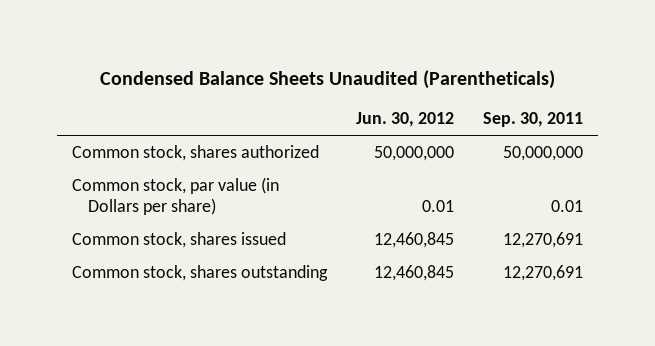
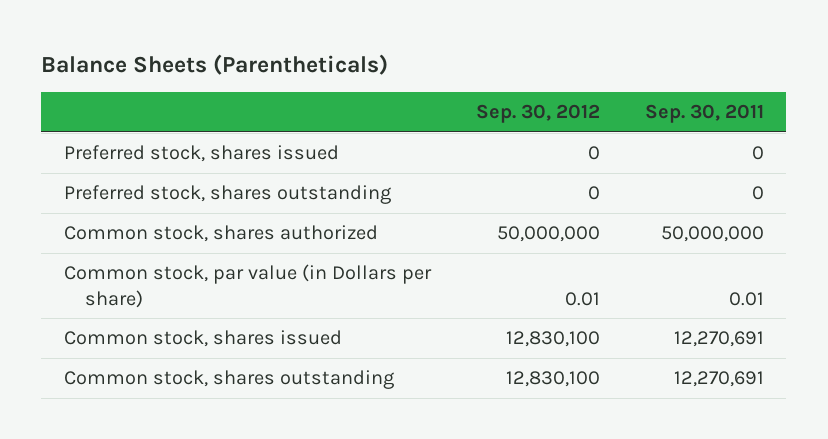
[99,69,555,89] Condensed Balance Sheets Unaudited (Parentheticals) -> [41,54,389,76] Balance Sheets (Parentheticals)
[356,112,455,128] Jun. 30, 2012 -> none
none -> [475,104,600,124] Sep. 30, 2012
none -> [63,145,339,163] Preferred stock, shares issued
none -> [63,185,391,205] Preferred stock, shares outstanding

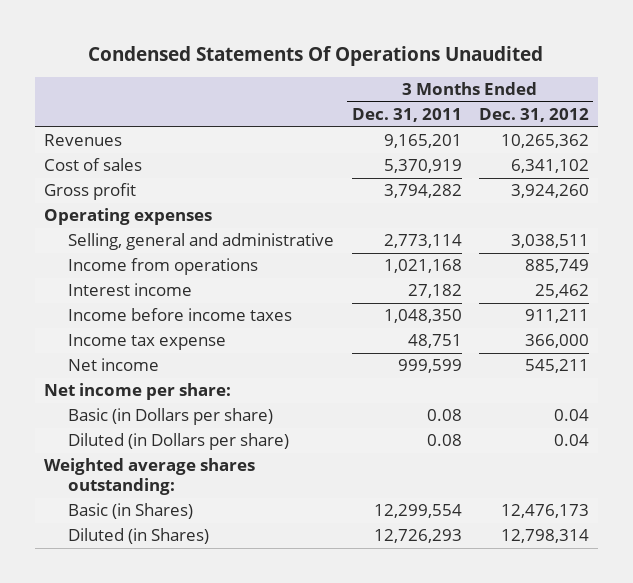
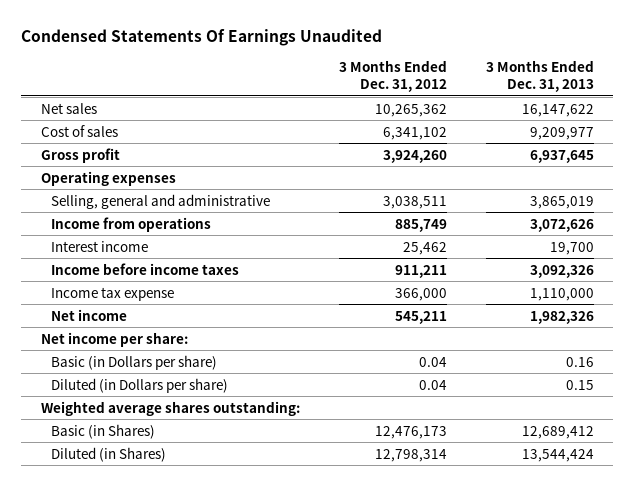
[88,45,544,66] Condensed Statements Of Operations Unaudited -> [21,28,383,46] Condensed Statements Of Earnings Unaudited
[351,108,462,123] Dec. 31, 2011 -> none
none -> [485,59,594,92] 3 Months Ended Dec. 31, 2013
[43,134,122,147] Revenues -> [40,102,97,114] Net sales

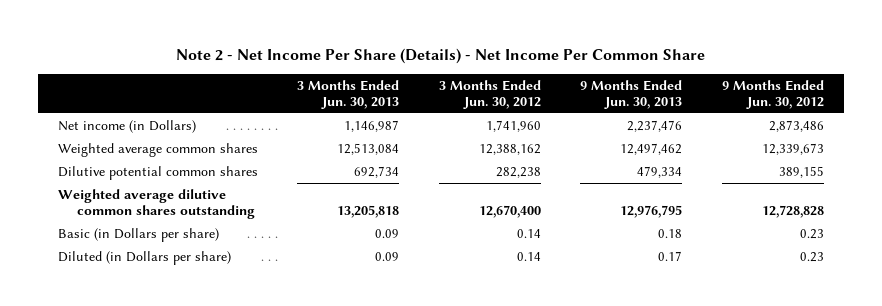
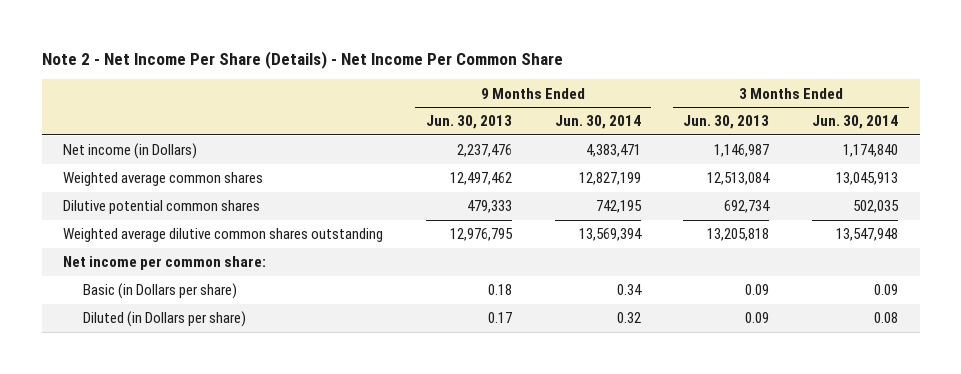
[438,79,541,109] 3 Months Ended Jun. 30, 2012 -> none
[722,79,825,109] 9 Months Ended Jun. 30, 2012 -> none
none -> [554,115,641,130] Jun. 30, 2014
none -> [812,115,899,130] Jun. 30, 2014
[637,165,683,178] 479,334 -> [466,200,512,214] 479,333
none -> [62,256,266,271] Net income per common share:

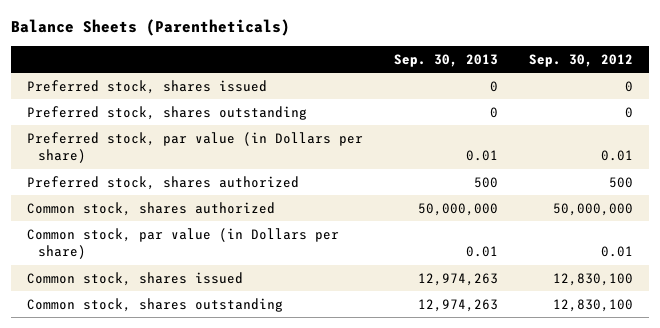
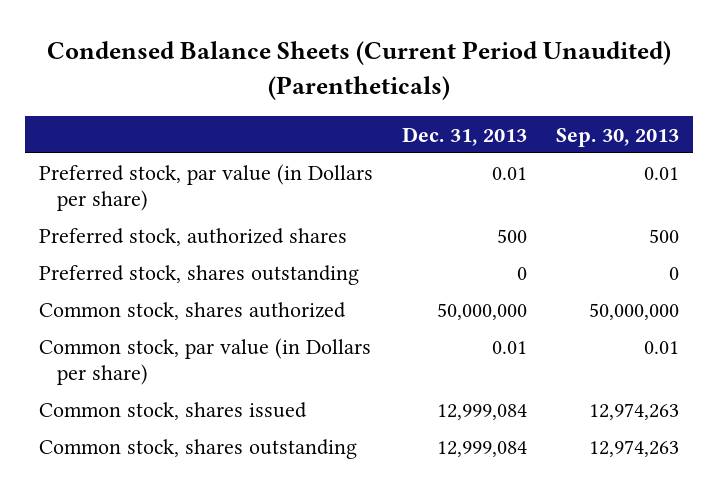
[11,19,291,37] Balance Sheets (Parentheticals) -> [47,41,672,100] Condensed Balance Sheets (Current Period Unaudited) (Parentheticals)
[529,53,634,67] Sep. 30, 2012 -> none
none -> [402,126,528,146] Dec. 31, 2013
[26,79,267,94] Preferred stock, shares issued -> none
[26,175,299,190] Preferred stock, shares authorized -> [39,227,348,246] Preferred stock, authorized shares
[26,105,307,120] Preferred stock, shares outstanding -> [39,264,360,285] Preferred stock, shares outstanding

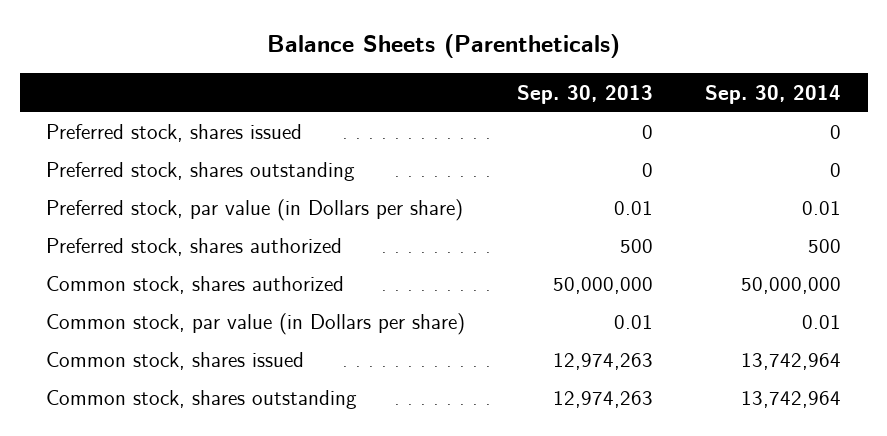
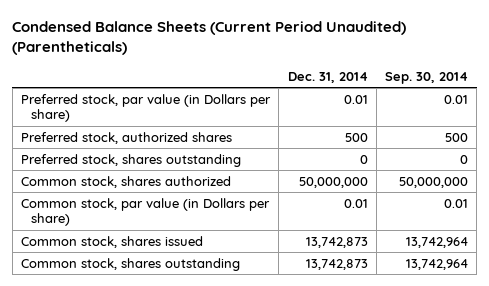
[266,34,620,59] Balance Sheets (Parentheticals) -> [12,21,407,56] Condensed Balance Sheets (Current Period Unaudited) (Parentheticals)
[517,84,654,104] Sep. 30, 2013 -> none
none -> [287,71,368,83] Dec. 31, 2014
[45,123,302,142] Preferred stock, shares issued -> none
[45,237,342,256] Preferred stock, shares authorized -> [21,131,233,144] Preferred stock, authorized shares
[45,161,355,181] Preferred stock, shares outstanding -> [21,153,242,167] Preferred stock, shares outstanding

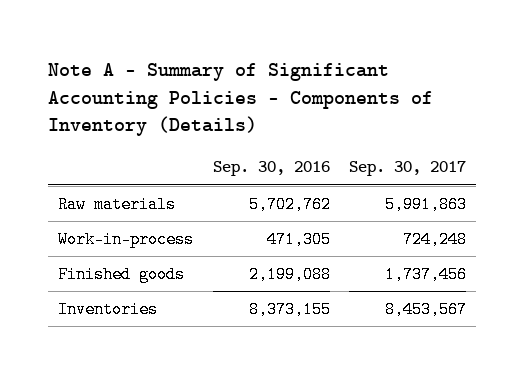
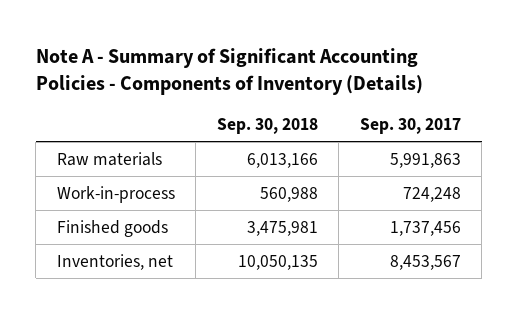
[212,161,330,177] Sep. 30, 2016 -> none
none -> [216,118,318,135] Sep. 30, 2018
[58,301,159,319] Inventories -> [56,253,173,270] Inventories, net

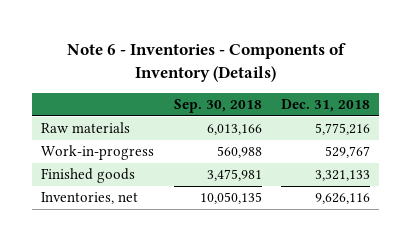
[35,47,423,96] Note A - Summary of Significant Accounting Policies - Components of Inventory (Details) -> [66,42,346,83] Note 6 - Inventories - Components of Inventory (Details)
[359,118,461,135] Sep. 30, 2017 -> none
none -> [280,99,370,113] Dec. 31, 2018
[56,185,175,203] Work-in-process -> [41,145,155,161] Work-in-progress

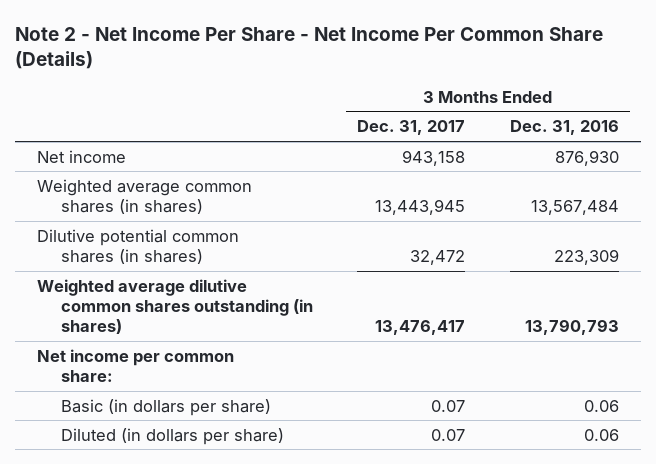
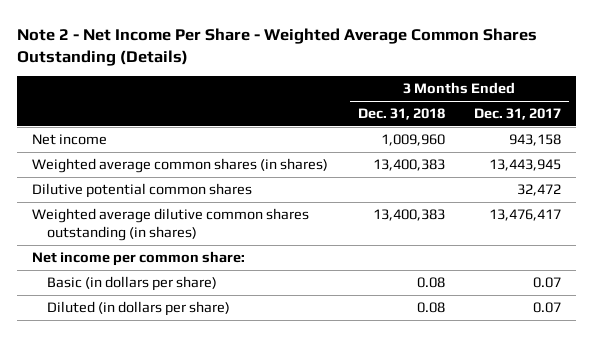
[15,26,604,70] Note 2 - Net Income Per Share - Net Income Per Common Share (Details) -> [17,27,538,66] Note 2 - Net Income Per Share - Weighted Average Common Shares Outstanding (Details)
[509,120,619,136] Dec. 31, 2016 -> none
none -> [357,108,445,121] Dec. 31, 2018
[37,228,240,264] Dilutive potential common shares (in shares) -> [31,183,252,199] Dilutive potential common shares

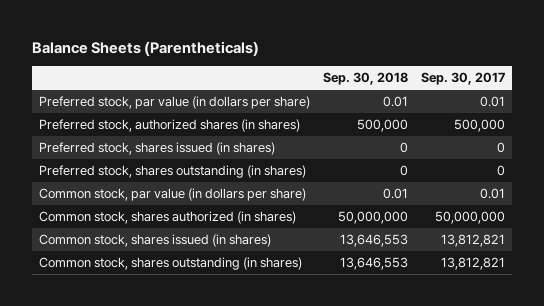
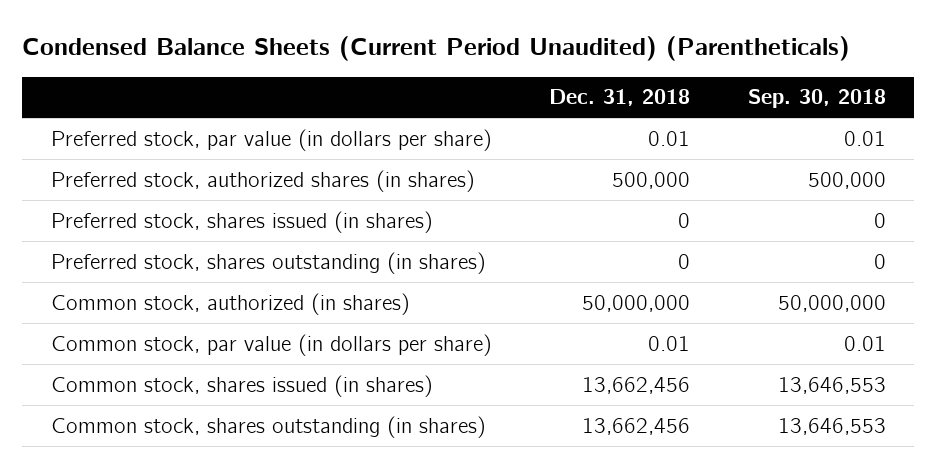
[32,40,260,56] Balance Sheets (Parentheticals) -> [22,36,851,62] Condensed Balance Sheets (Current Period Unaudited) (Parentheticals)
[421,72,506,86] Sep. 30, 2017 -> none
none -> [549,89,691,107] Dec. 31, 2018
none -> [50,292,410,315] Common stock, authorized (in shares)
[38,211,296,225] Common stock, shares authorized (in shares) -> none

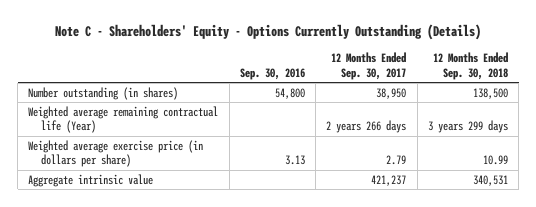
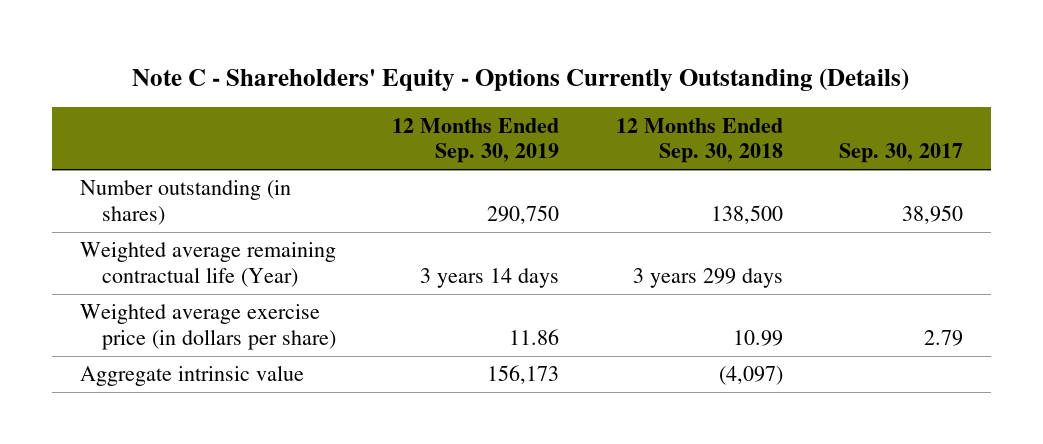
[239,67,305,80] Sep. 30, 2016 -> none
[331,52,407,80] 12 Months Ended Sep. 30, 2017 -> none
none -> [392,117,560,164] 12 Months Ended Sep. 30, 2019
none -> [838,143,963,164] Sep. 30, 2017
[472,174,508,186] 340,531 -> [718,366,783,386] (4,097)

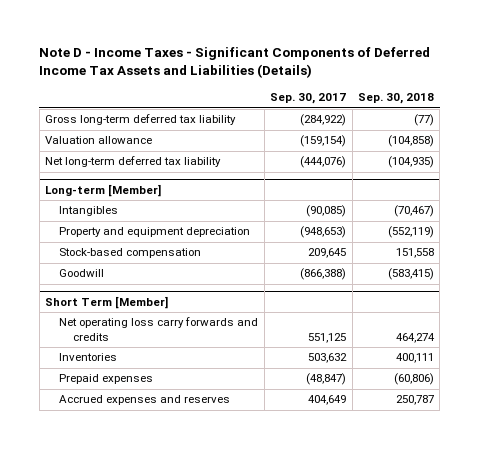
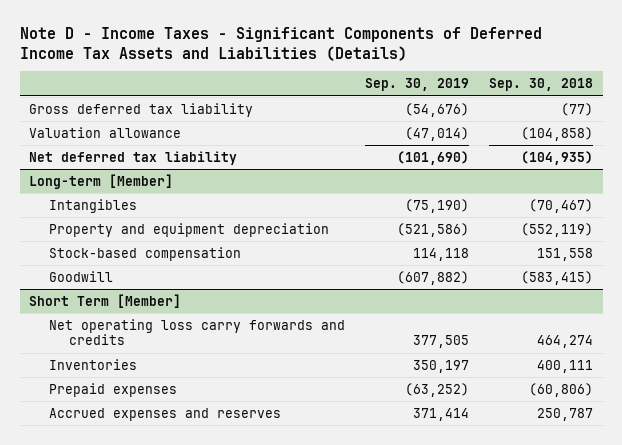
[270,93,347,105] Sep. 30, 2017 -> none
none -> [365,78,470,92] Sep. 30, 2019
[45,114,237,126] Gross long-term deferred tax liability -> [29,102,254,117] Gross deferred tax liability
[45,156,222,168] Net long-term deferred tax liability -> [29,150,238,165] Net deferred tax liability

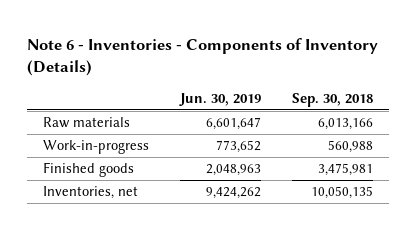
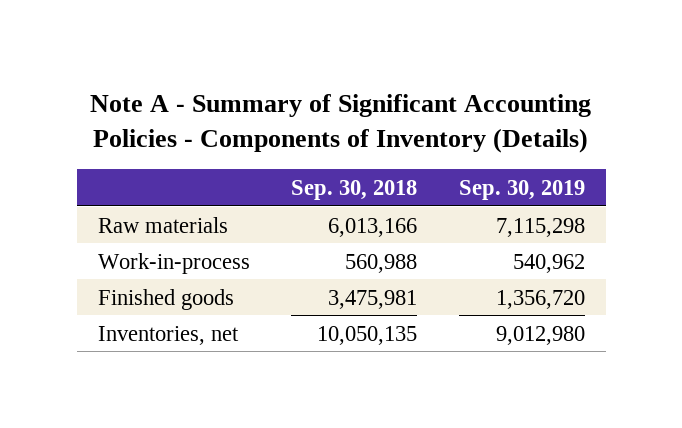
[27,37,379,77] Note 6 - Inventories - Components of Inventory (Details) -> [90,93,592,153] Note A - Summary of Significant Accounting Policies - Components of Inventory (Details)
[179,93,262,107] Jun. 30, 2019 -> none
none -> [458,179,585,200] Sep. 30, 2019
[43,140,150,155] Work-in-progress -> [97,252,250,274] Work-in-process

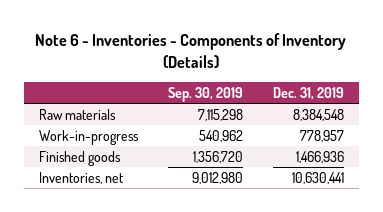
[90,93,592,153] Note A - Summary of Significant Accounting Policies - Components of Inventory (Details) -> [35,32,347,68] Note 6 - Inventories - Components of Inventory (Details)
[291,179,418,200] Sep. 30, 2018 -> none
none -> [272,86,344,100] Dec. 31, 2019
[97,252,250,274] Work-in-process -> [39,129,140,145] Work-in-progress

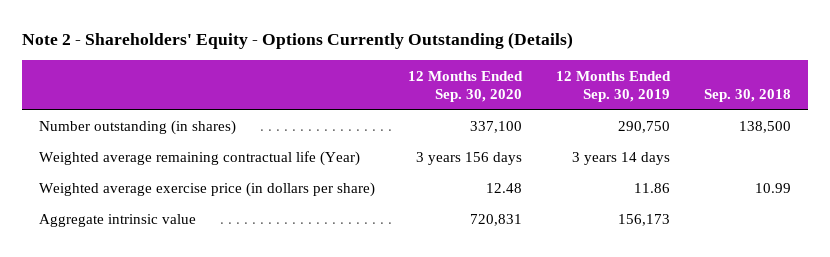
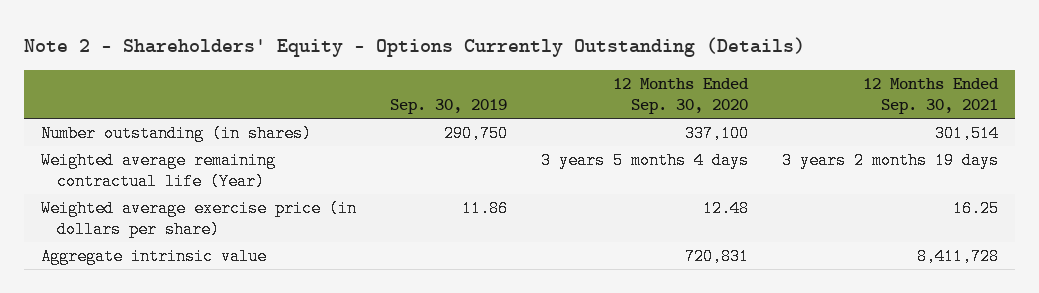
[556,70,672,103] 12 Months Ended Sep. 30, 2019 -> none
[704,89,792,103] Sep. 30, 2018 -> none
none -> [390,99,508,115] Sep. 30, 2019
none -> [862,77,999,115] 12 Months Ended Sep. 30, 2021
[416,152,523,166] 3 years 156 days -> [540,151,749,169] 3 years 5 months 4 days

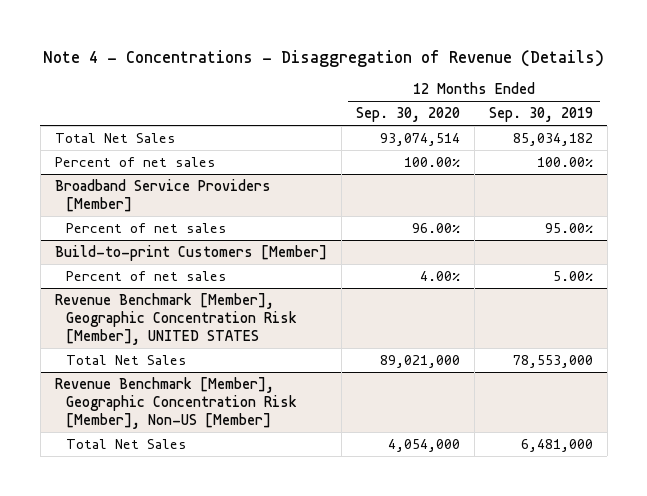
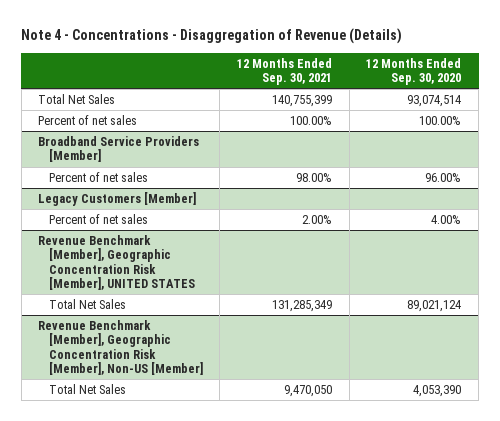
[488,107,593,123] Sep. 30, 2019 -> none
none -> [237,57,333,86] 12 Months Ended Sep. 30, 2021
[54,245,327,262] Build-to-print Customers [Member] -> none
none -> [38,192,197,207] Legacy Customers [Member]
[379,355,460,369] 89,021,000 -> [407,300,462,313] 89,021,124
[387,439,460,453] 4,054,000 -> [413,385,462,398] 4,053,390

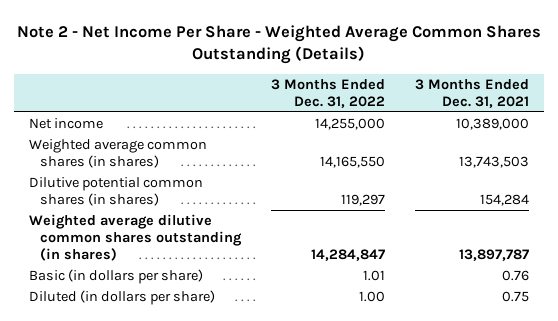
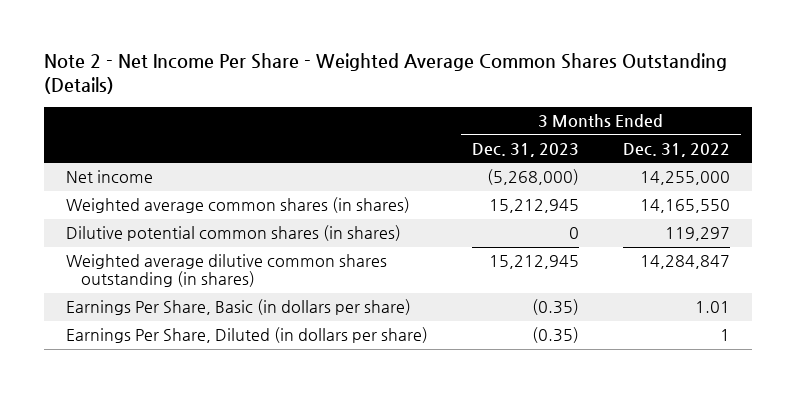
[414,78,529,108] 3 Months Ended Dec. 31, 2021 -> none
none -> [471,142,579,157] Dec. 31, 2023
[29,269,204,285] Basic (in dollars per share) -> [65,299,411,316] Earnings Per Share, Basic (in dollars per share)
[29,290,216,306] Diluted (in dollars per share) -> [65,327,428,344] Earnings Per Share, Diluted (in dollars per share)
[358,291,385,303] 1.00 -> [720,329,731,342] 1

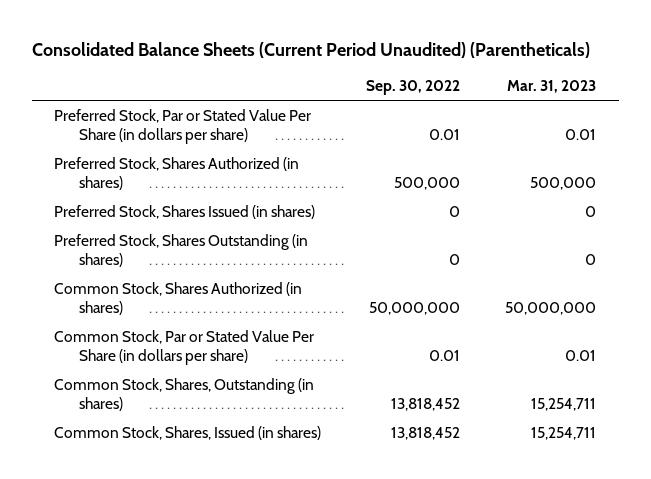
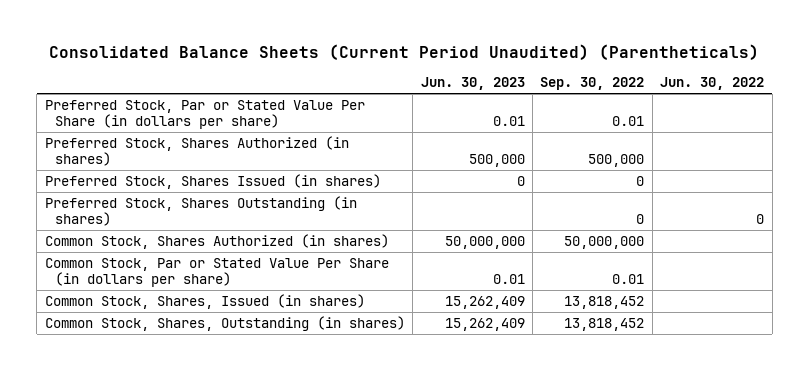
[507,80,597,94] Mar. 31, 2023 -> none
none -> [420,77,525,91] Jun. 30, 2023
none -> [660,77,765,91] Jun. 30, 2022
[54,377,315,411] Common Stock, Shares, Outstanding (in shares) -> [44,316,405,332] Common Stock, Shares, Outstanding (in shares)

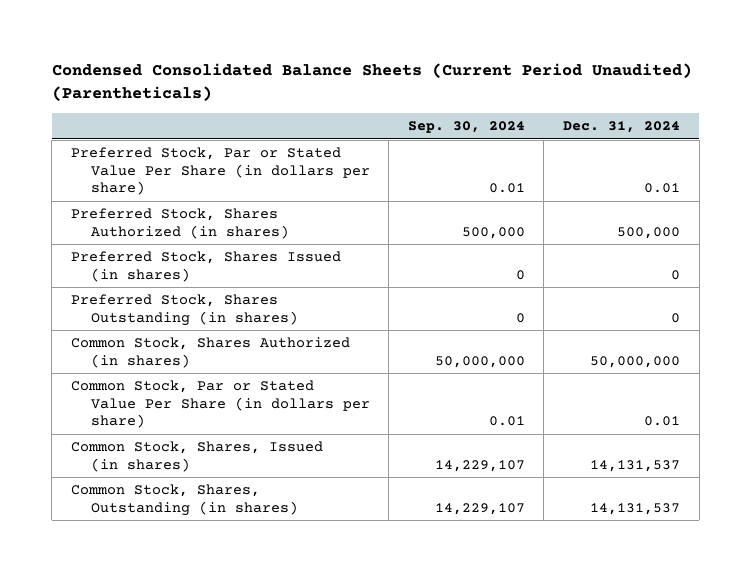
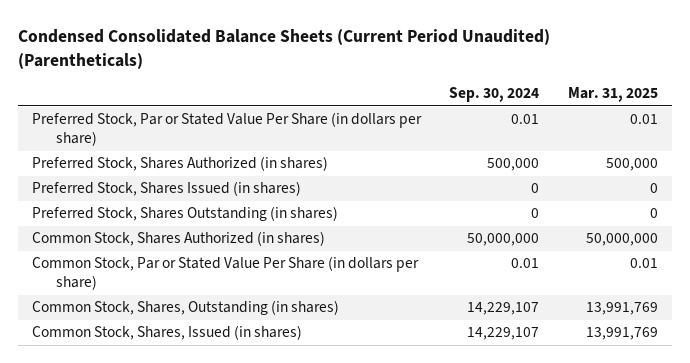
[562,121,680,134] Dec. 31, 2024 -> none
none -> [567,87,658,103] Mar. 31, 2025
[70,440,323,472] Common Stock, Shares, Issued (in shares) -> [32,325,303,341] Common Stock, Shares, Issued (in shares)

